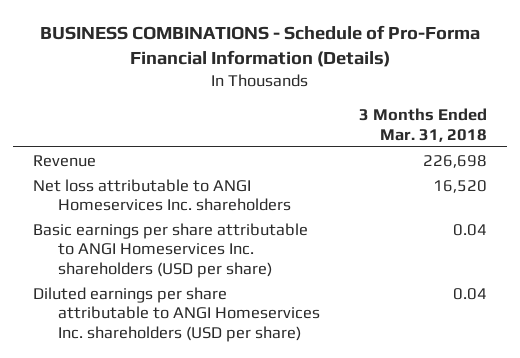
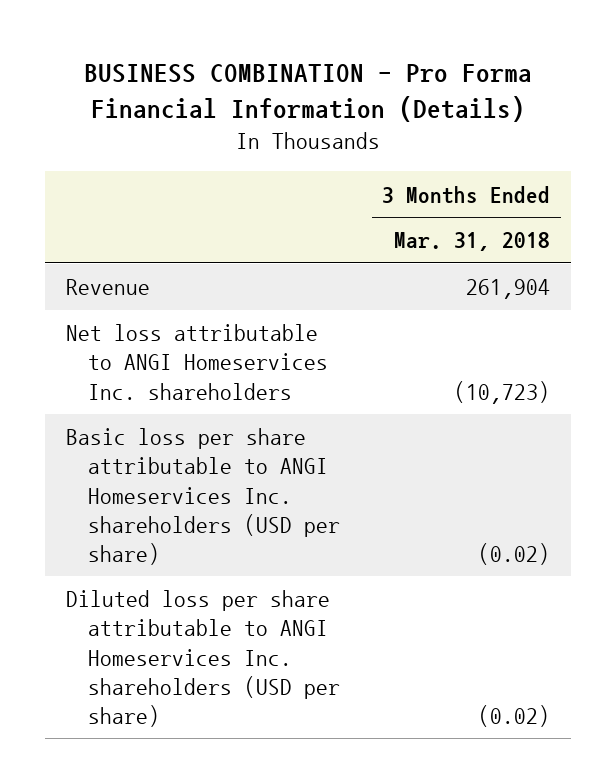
[40,24,481,68] BUSINESS COMBINATIONS - Schedule of Pro-Forma Financial Information (Details) -> [84,63,533,122] BUSINESS COMBINATION - Pro Forma Financial Information (Details)
[423,154,488,168] 226,698 -> [466,279,551,300] 261,904
[433,179,488,193] 16,520 -> [454,380,551,404] (10,723)
[33,222,309,278] Basic earnings per share attributable to ANGI Homeservices Inc. shareholders (USD per share) -> [65,428,341,566] Basic loss per share attributable to ANGI Homeservices Inc. shareholders (USD per share)
[453,223,488,236] 0.04 -> [478,543,551,566] (0.02)
[33,286,320,342] Diluted earnings per share attributable to ANGI Homeservices Inc. shareholders (USD per share) -> [65,590,341,728] Diluted loss per share attributable to ANGI Homeservices Inc. shareholders (USD per share)
[453,287,488,300] 0.04 -> [478,705,551,728] (0.02)

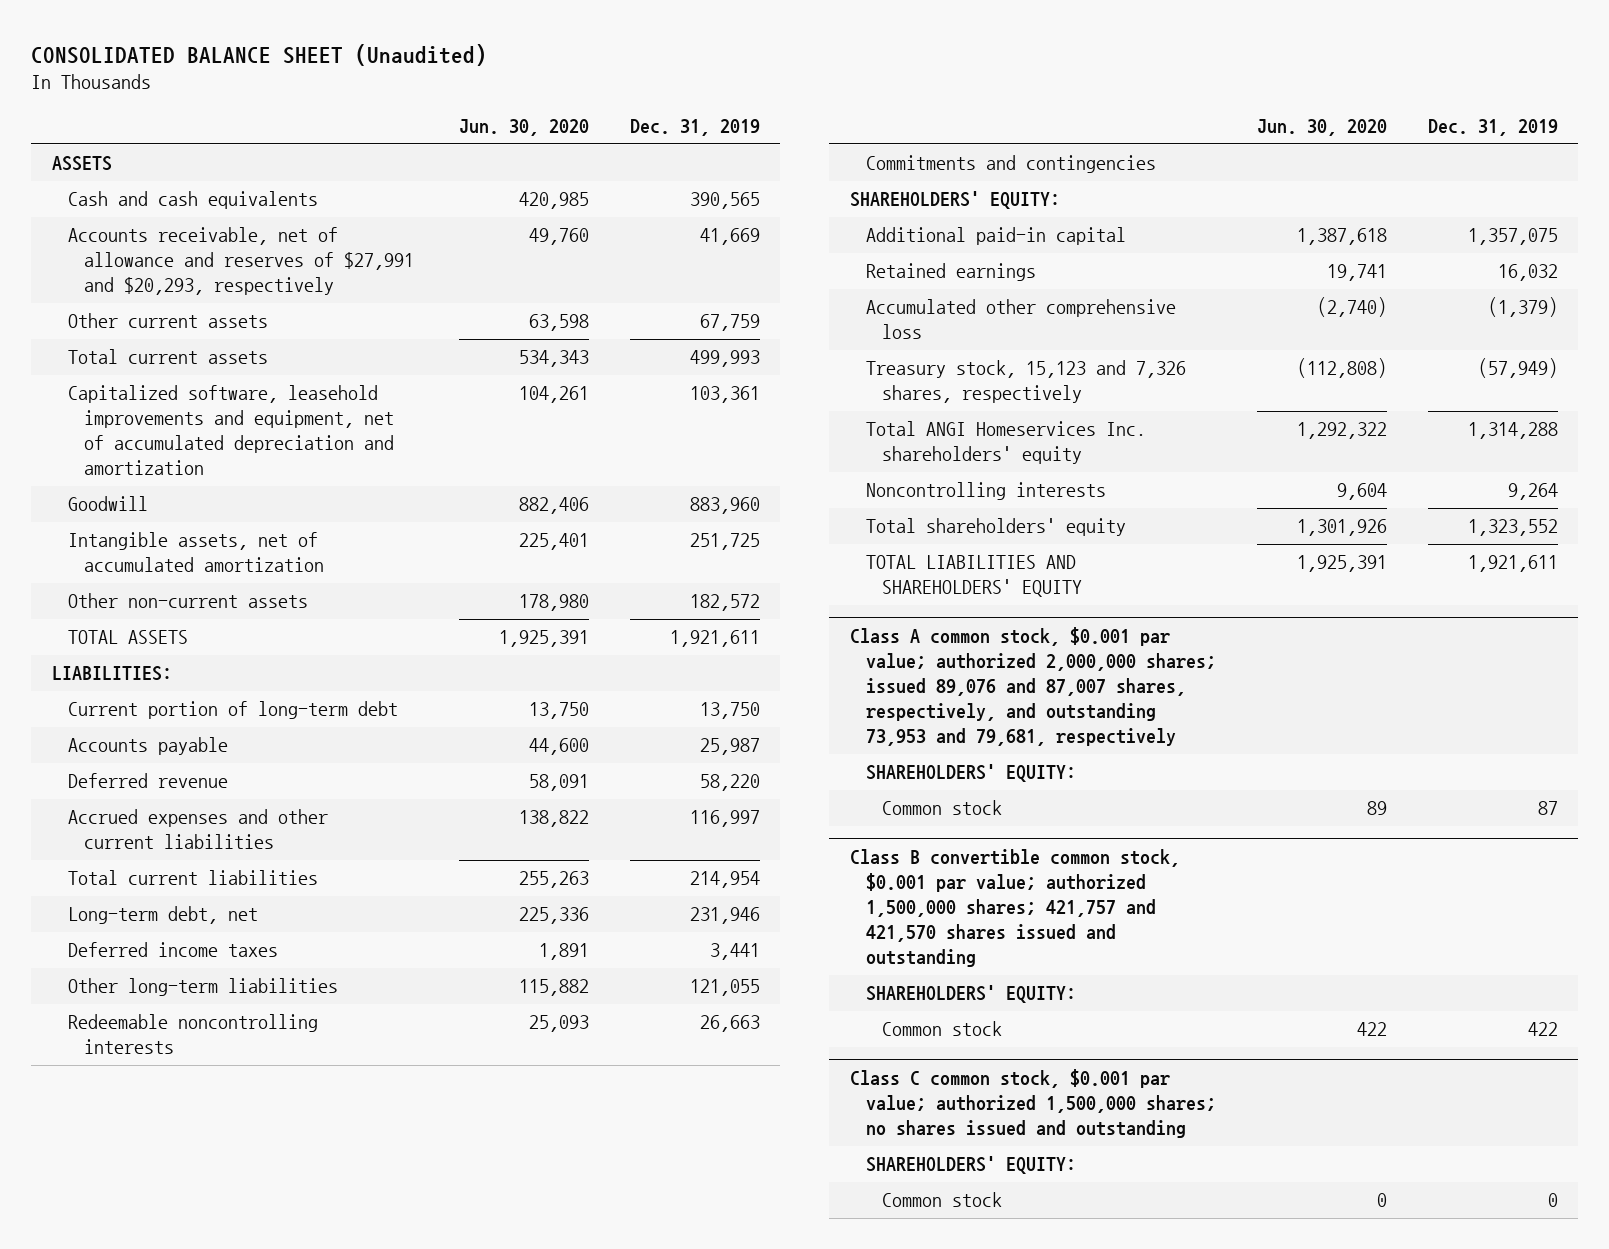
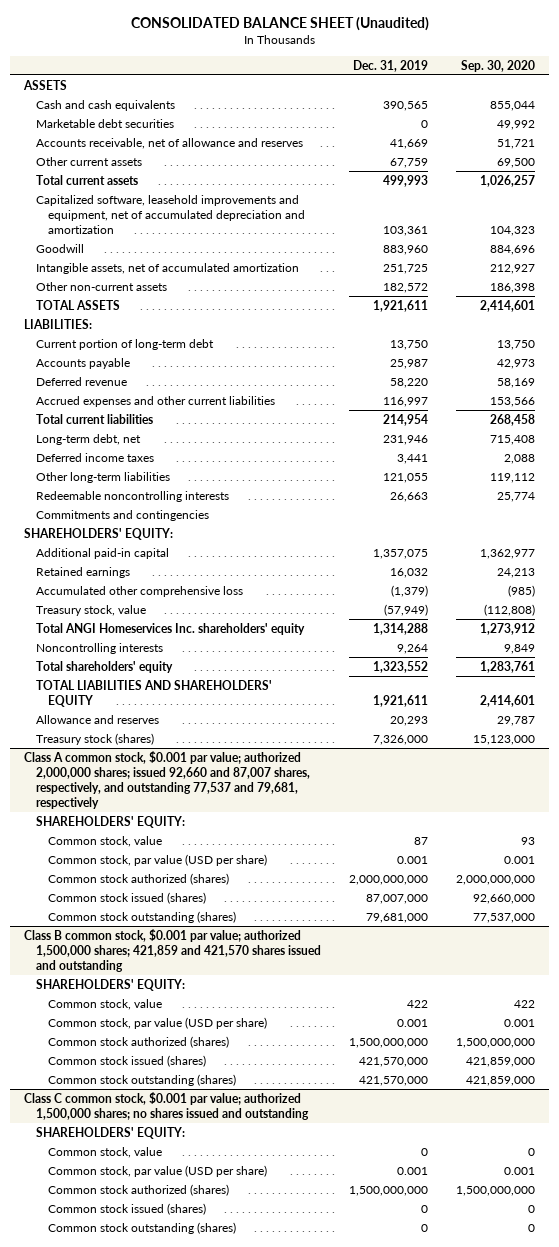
[458,119,589,137] Jun. 30, 2020 -> none
none -> [461,59,536,72] Sep. 30, 2020
none -> [36,118,175,128] Marketable debt securities
[67,227,415,296] Accounts receivable, net of allowance and reserves of $27,991 and $20,293, respectively -> [36,137,304,149] Accounts receivable, net of allowance and reserves
[865,360,1186,404] Treasury stock, 15,123 and 7,326 shares, respectively -> [36,604,147,616] Treasury stock, value
none -> [36,714,160,724] Allowance and reserves
none -> [36,732,155,745] Treasury stock (shares)
[849,626,1216,746] Class A common stock, $0.001 par value; authorized 2,000,000 shares; issued 89,076 and 87,007 shares, respectively, and outstanding 73,953 and 79,681, respectively -> [24,750,311,809] Class A common stock, $0.001 par value; authorized 2,000,000 shares; issued 92,660 and 87,007 shares, respectively, and outstanding 77,537 and 79,681, respectively
[882,800,1003,816] Common stock -> [48,835,163,847] Common stock, value
none -> [48,853,268,866] Common stock, par value (USD per share)
none -> [48,872,230,885] Common stock authorized (shares)
none -> [48,891,207,904] Common stock issued (shares)
none -> [48,910,237,923] Common stock outstanding (shares)
[849,848,1180,967] Class B convertible common stock, $0.001 par value; authorized 1,500,000 shares; 421,757 and 421,570 shares issued and outstanding -> [24,928,322,972] Class B common stock, $0.001 par value; authorized 1,500,000 shares; 421,859 and 421,570 shares issued and outstanding
[882,1021,1003,1037] Common stock -> [48,998,163,1010] Common stock, value
none -> [48,1016,268,1029] Common stock, par value (USD per share)
none -> [48,1035,230,1048] Common stock authorized (shares)
none -> [48,1054,207,1067] Common stock issued (shares)
none -> [48,1073,237,1086] Common stock outstanding (shares)
[882,1192,1003,1208] Common stock -> [48,1146,163,1158] Common stock, value
none -> [48,1164,268,1177] Common stock, par value (USD per share)
none -> [48,1183,230,1196] Common stock authorized (shares)
none -> [48,1202,207,1215] Common stock issued (shares)
none -> [48,1221,237,1234] Common stock outstanding (shares)

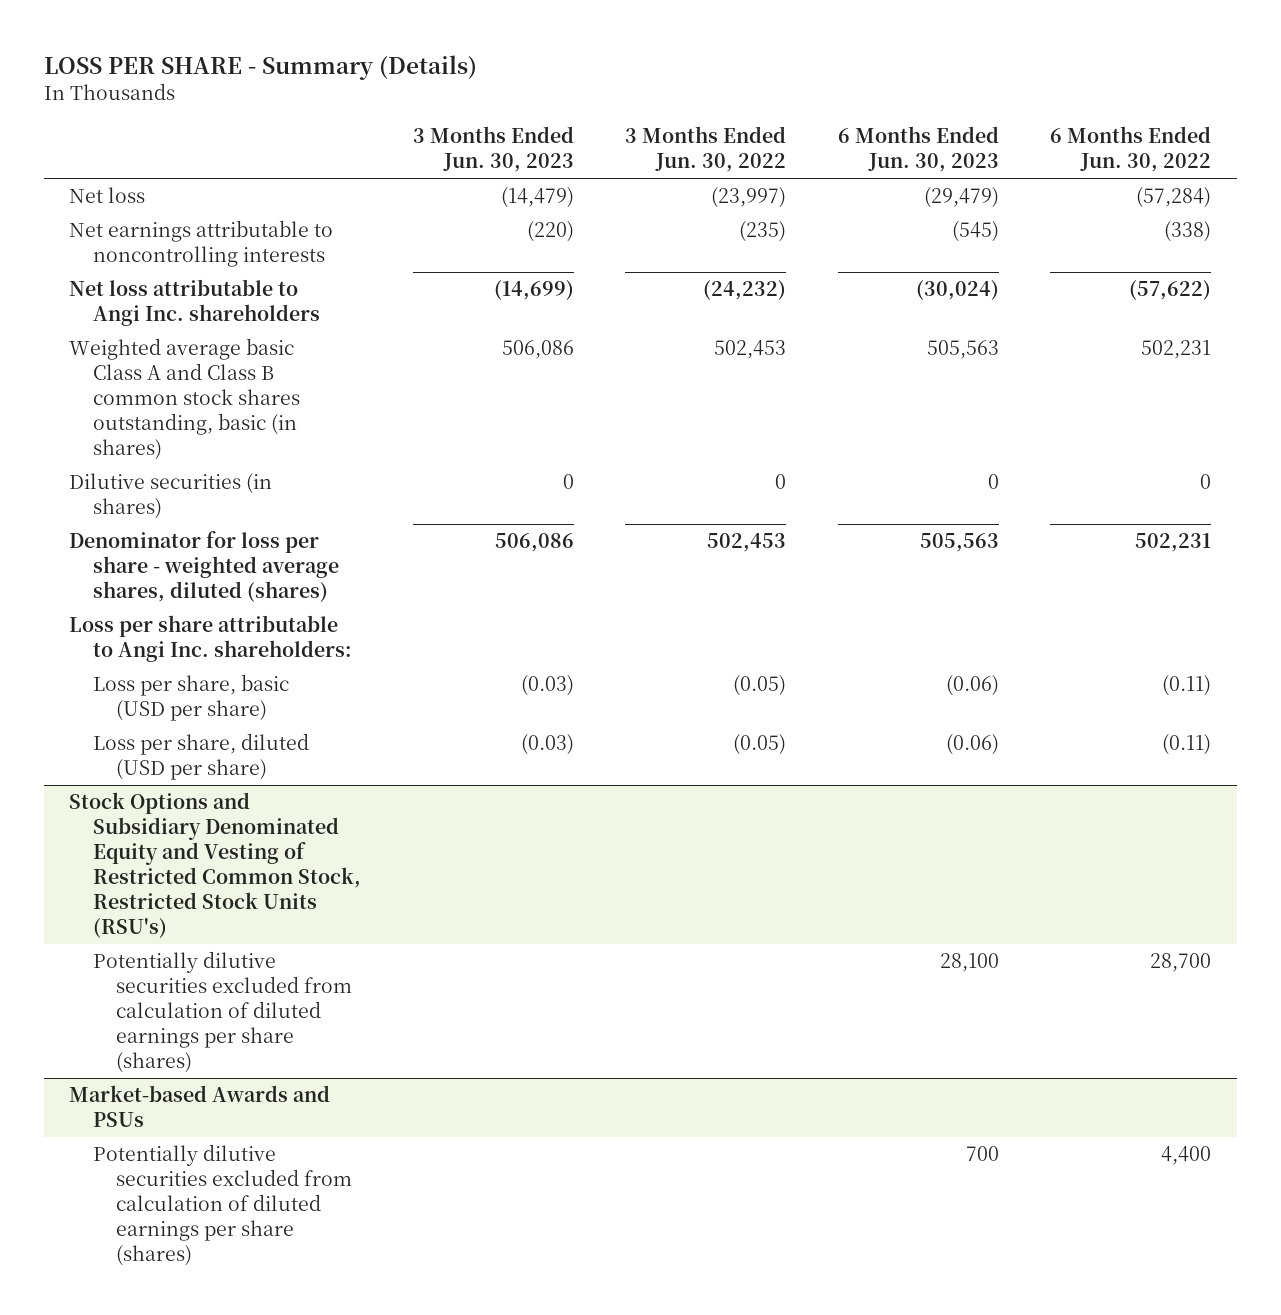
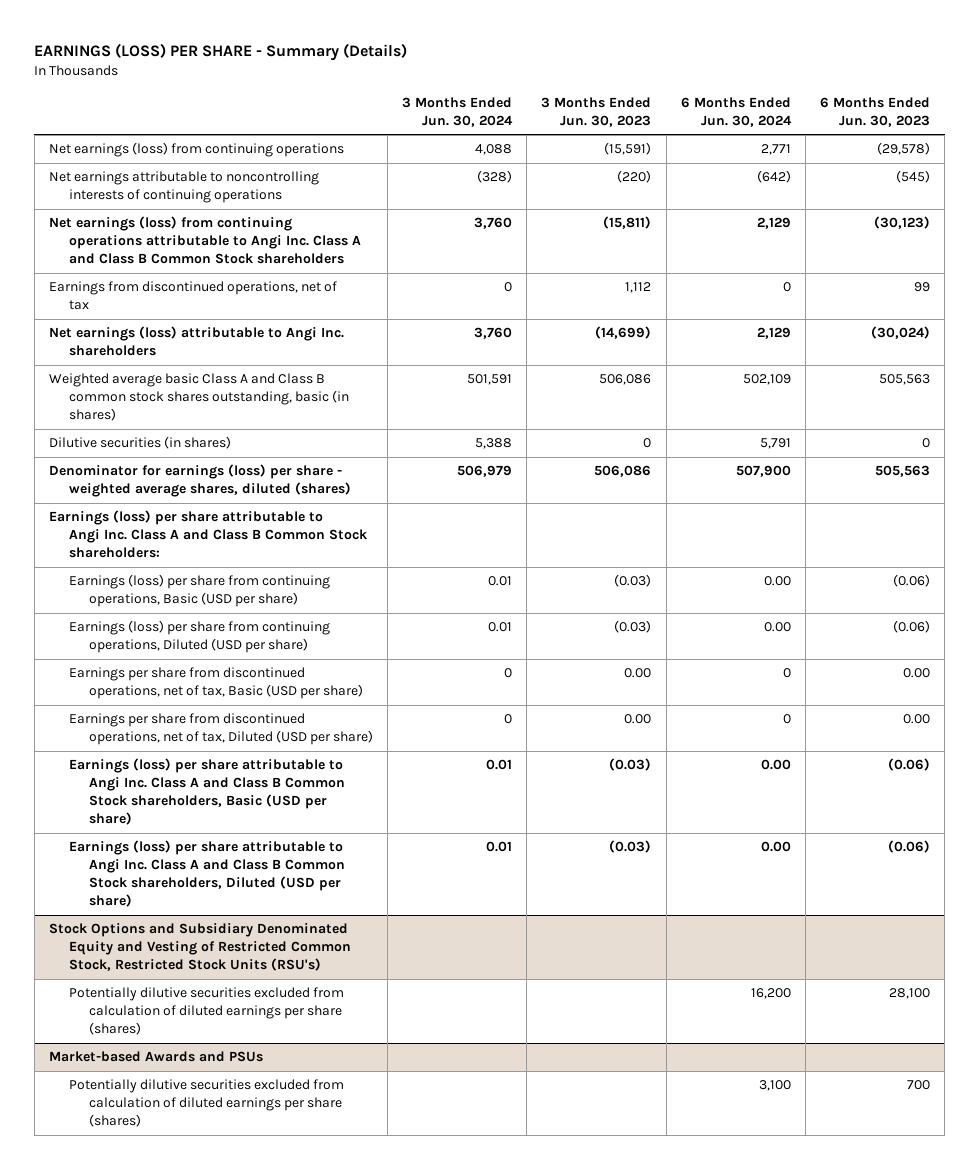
[43,54,477,80] LOSS PER SHARE - Summary (Details) -> [34,42,408,61] EARNINGS (LOSS) PER SHARE - Summary (Details)
[625,126,787,173] 3 Months Ended Jun. 30, 2022 -> none
[1050,126,1212,173] 6 Months Ended Jun. 30, 2022 -> none
none -> [402,96,514,127] 3 Months Ended Jun. 30, 2024
none -> [680,96,792,127] 6 Months Ended Jun. 30, 2024
[69,187,146,204] Net loss -> [49,142,345,158] Net earnings (loss) from continuing operations
[500,187,574,209] (14,479) -> [604,142,652,156] (15,591)
[923,187,999,209] (29,479) -> [877,142,931,156] (29,578)
[69,220,334,267] Net earnings attributable to noncontrolling interests -> [49,171,320,204] Net earnings attributable to noncontrolling interests of continuing operations
none -> [49,216,362,265] Net earnings (loss) from continuing operations attributable to Angi Inc. Class A and Class B Common Stock shareholders
none -> [49,281,338,311] Earnings from discontinued operations, net of tax
[69,279,320,326] Net loss attributable to Angi Inc. shareholders -> [49,326,345,357] Net earnings (loss) attributable to Angi Inc. shareholders
[69,531,339,602] Denominator for loss per share - weighted average shares, diluted (shares) -> [49,464,352,498] Denominator for earnings (loss) per share - weighted average shares, diluted (shares)
[69,615,352,662] Loss per share attributable to Angi Inc. shareholders: -> [49,510,369,559] Earnings (loss) per share attributable to Angi Inc. Class A and Class B Common Stock shareholders:
none -> [69,574,331,608] Earnings (loss) per share from continuing operations, Basic (USD per share)
none -> [69,620,331,654] Earnings (loss) per share from continuing operations, Diluted (USD per share)
none -> [69,667,363,700] Earnings per share from discontinued operations, net of tax, Basic (USD per share)
none -> [69,713,373,746] Earnings per share from discontinued operations, net of tax, Diluted (USD per share)
[92,674,289,721] Loss per share, basic (USD per share) -> [69,758,345,826] Earnings (loss) per share attributable to Angi Inc. Class A and Class B Common Stock shareholders, Basic (USD per share)
[92,733,309,780] Loss per share, diluted (USD per share) -> [69,840,345,908] Earnings (loss) per share attributable to Angi Inc. Class A and Class B Common Stock shareholders, Diluted (USD per share)

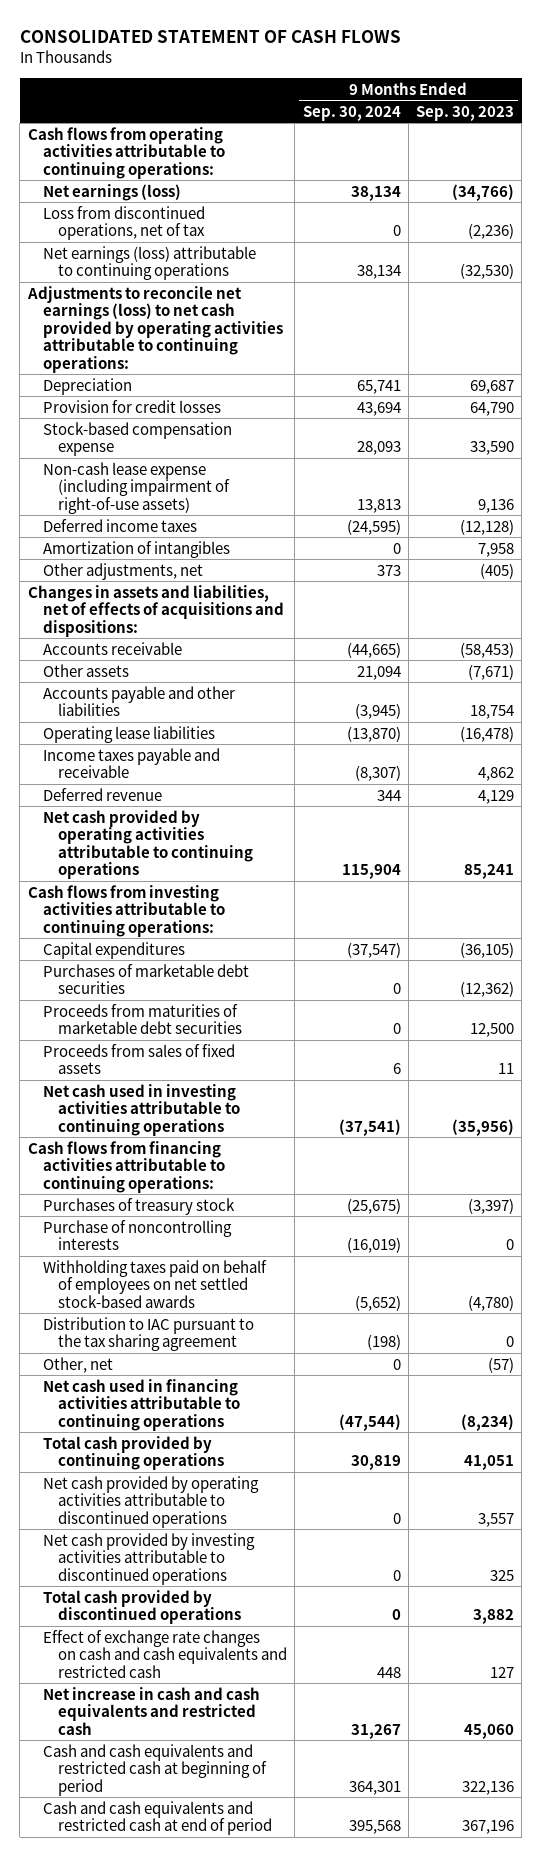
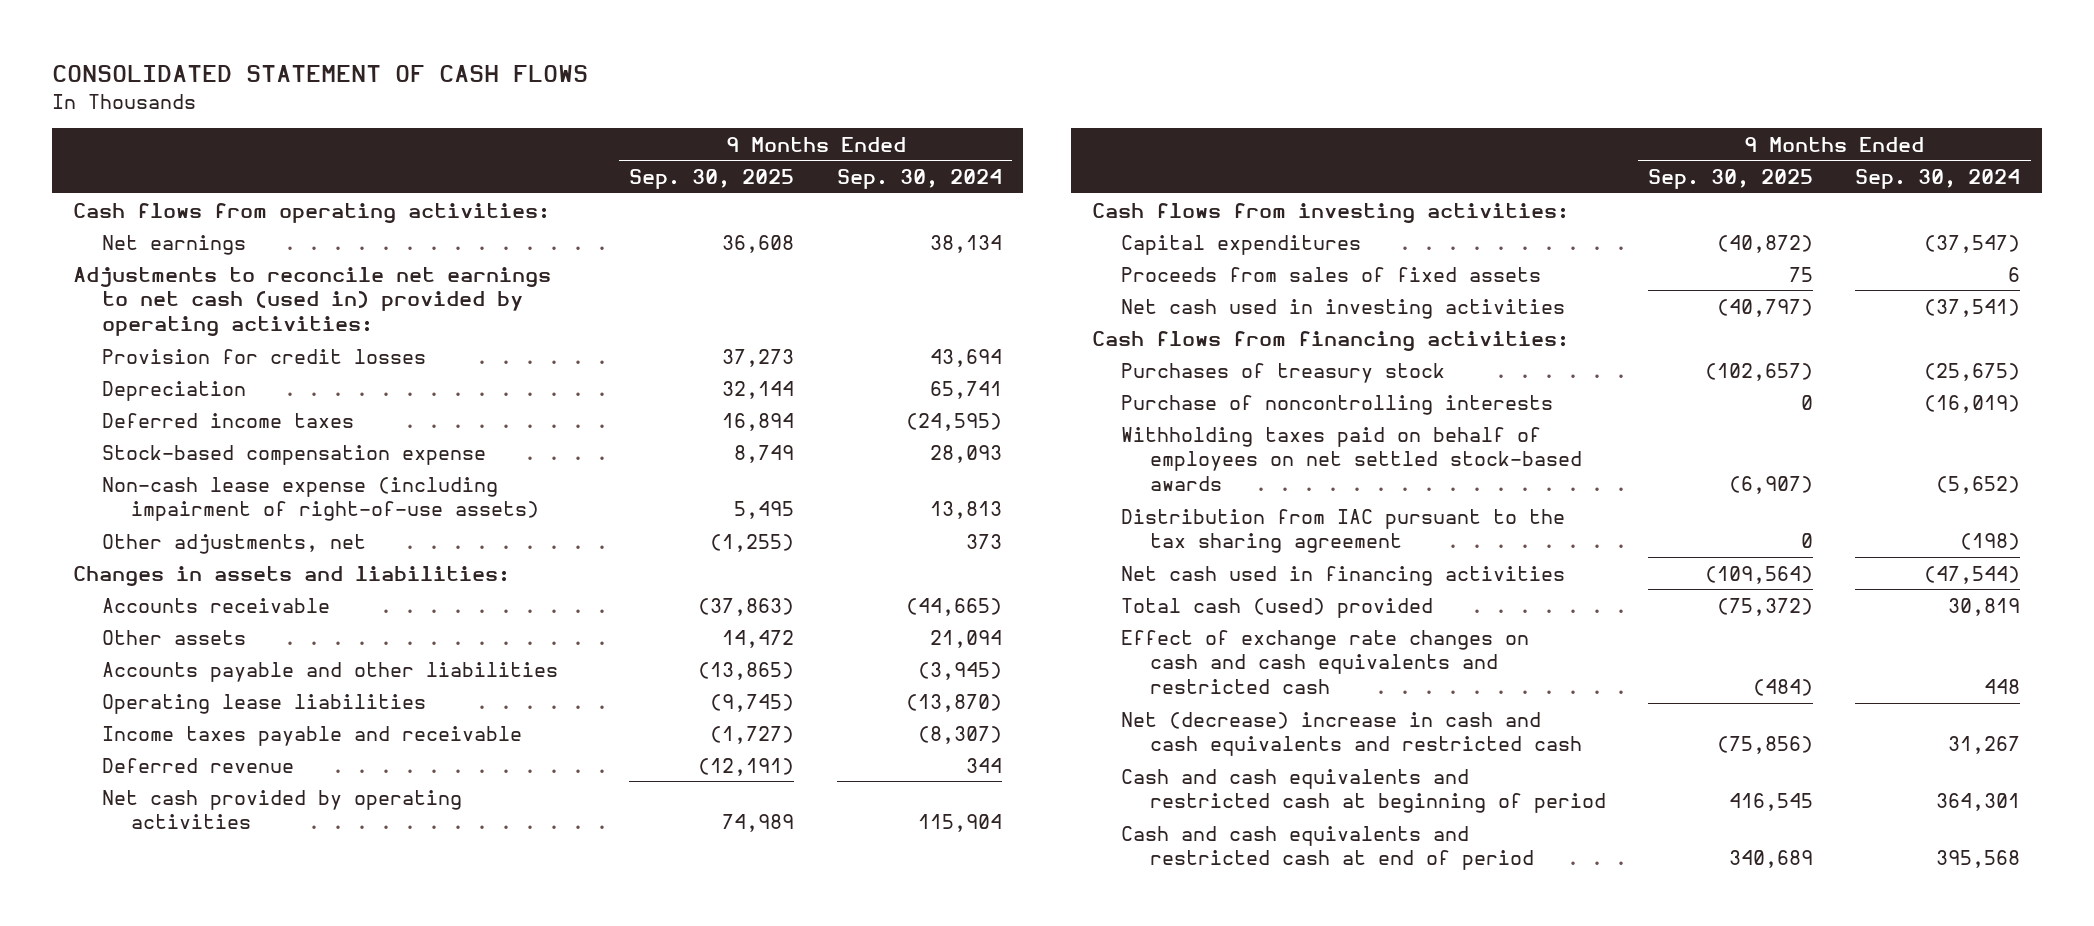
[415,105,514,121] Sep. 30, 2023 -> none
none -> [629,169,795,190] Sep. 30, 2025
[42,183,181,201] Net earnings (loss) -> none
[42,205,206,241] Loss from discontinued operations, net of tax -> none
[27,126,225,179] Cash flows from operating activities attributable to continuing operations: -> [73,202,551,223] Cash flows from operating activities:
[42,245,256,281] Net earnings (loss) attributable to continuing operations -> [102,234,247,255] Net earnings
[26,285,283,373] Adjustments to reconcile net earnings (loss) to net cash provided by operating activities attributable to continuing operations: -> [73,266,552,336] Adjustments to reconcile net earnings to net cash (used in) provided by operating activities:
[42,377,132,395] Depreciation -> [102,380,247,401] Depreciation
[42,518,197,532] Deferred income taxes -> [102,412,355,428] Deferred income taxes
[42,540,230,558] Amortization of intangibles -> none
[27,584,284,637] Changes in assets and liabilities, net of effects of acquisitions and dispositions: -> [73,565,511,586] Changes in assets and liabilities:
[42,809,254,880] Net cash provided by operating activities attributable to continuing operations -> [102,789,463,830] Net cash provided by operating activities
[27,884,225,937] Cash flows from investing activities attributable to continuing operations: -> [1092,202,1570,223] Cash flows from investing activities:
[42,963,249,995] Purchases of marketable debt securities -> none
[42,1003,243,1035] Proceeds from maturities of marketable debt securities -> none
[42,1083,241,1136] Net cash used in investing activities attributable to continuing operations -> [1121,298,1566,319] Net cash used in investing activities
[27,1140,225,1193] Cash flows from financing activities attributable to continuing operations: -> [1092,330,1570,351] Cash flows from financing activities:
[42,1356,113,1373] Other, net -> none
[42,1475,259,1528] Net cash provided by operating activities attributable to discontinued operations -> none
[42,1532,255,1585] Net cash provided by investing activities attributable to discontinued operations -> none
[42,1589,242,1625] Total cash provided by discontinued operations -> none
[42,1316,254,1352] Distribution to IAC pursuant to the tax sharing agreement -> [1121,508,1566,554] Distribution from IAC pursuant to the tax sharing agreement
[42,1378,241,1431] Net cash used in financing activities attributable to continuing operations -> [1121,565,1566,586] Net cash used in financing activities
[42,1435,225,1471] Total cash provided by continuing operations -> [1121,597,1434,618] Total cash (used) provided
[42,1686,260,1735] Net increase in cash and cash equivalents and restricted cash -> [1121,711,1582,757] Net (decrease) increase in cash and cash equivalents and restricted cash

